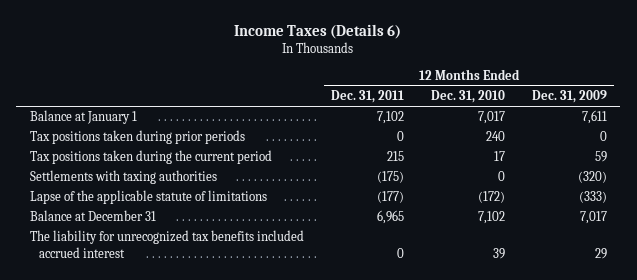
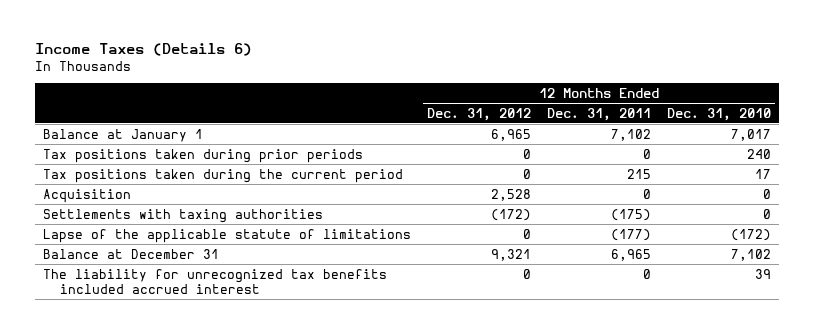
[531,90,607,104] Dec. 31, 2009 -> none
none -> [427,107,532,121] Dec. 31, 2012
none -> [43,188,132,203] Acquisition

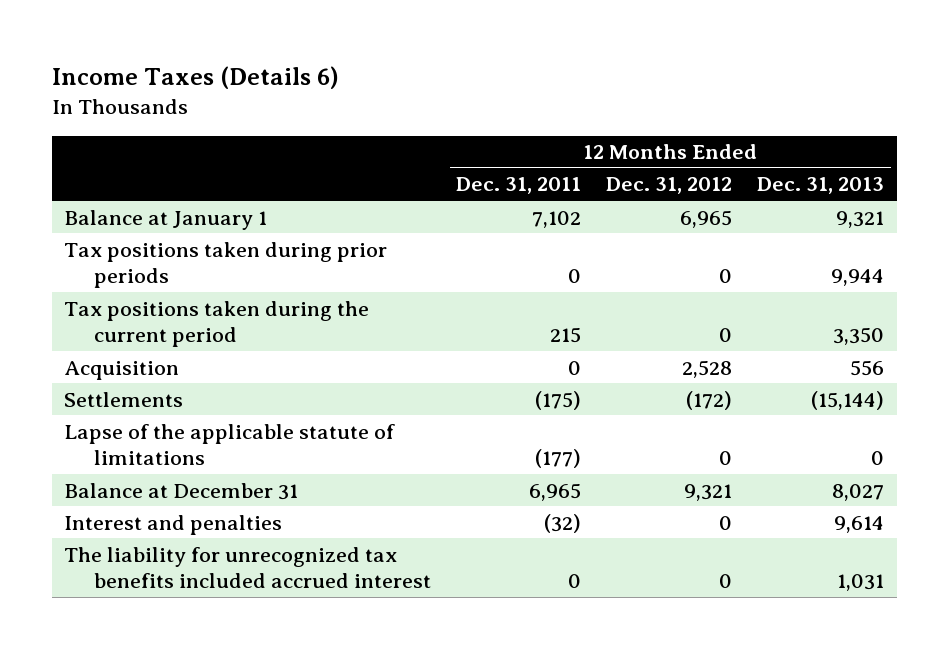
[666,107,771,121] Dec. 31, 2010 -> none
none -> [757,177,885,195] Dec. 31, 2013
[43,208,324,223] Settlements with taxing authorities -> [64,391,184,407] Settlements
none -> [64,514,283,535] Interest and penalties

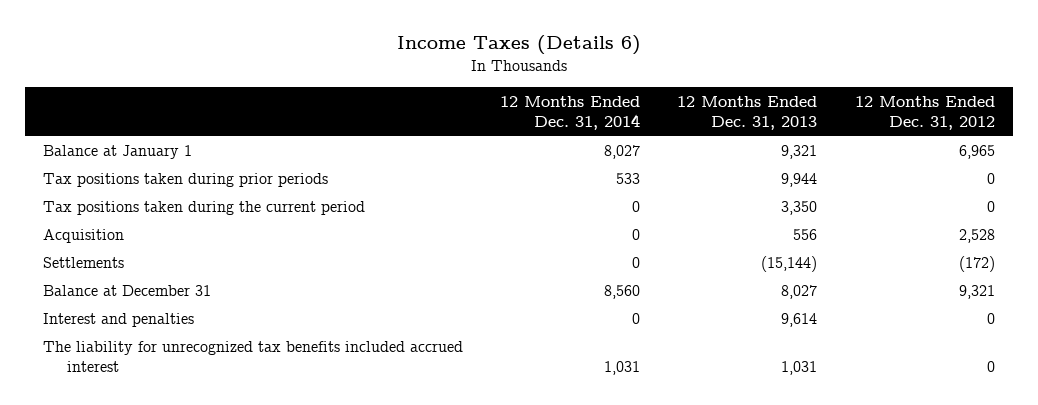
[456,177,582,195] Dec. 31, 2011 -> none
none -> [500,95,641,130] 12 Months Ended Dec. 31, 2014
[64,423,396,466] Lapse of the applicable statute of limitations -> none

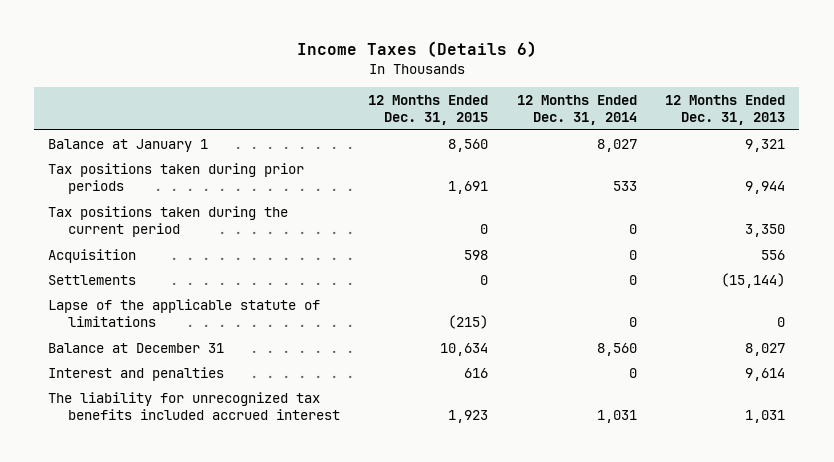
[854,95,995,130] 12 Months Ended Dec. 31, 2012 -> none
none -> [368,94,489,126] 12 Months Ended Dec. 31, 2015
none -> [48,298,321,328] Lapse of the applicable statute of limitations

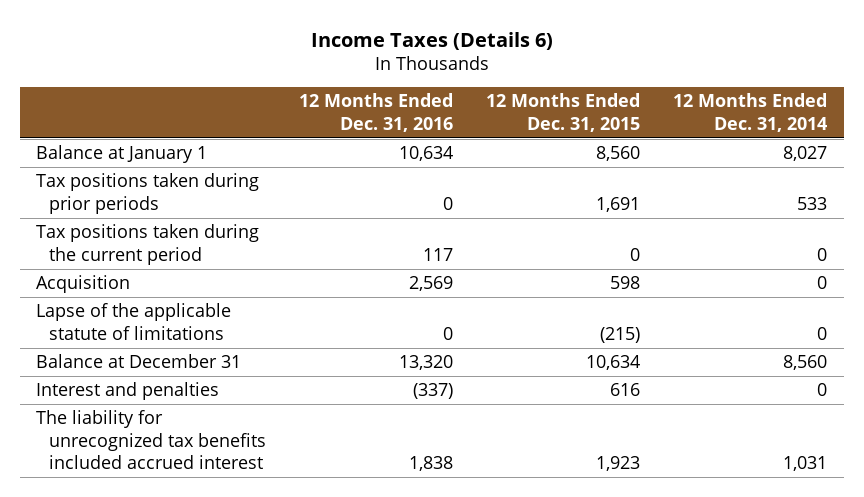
[665,94,786,126] 12 Months Ended Dec. 31, 2013 -> none
none -> [299,93,454,132] 12 Months Ended Dec. 31, 2016
[48,274,137,285] Settlements -> none

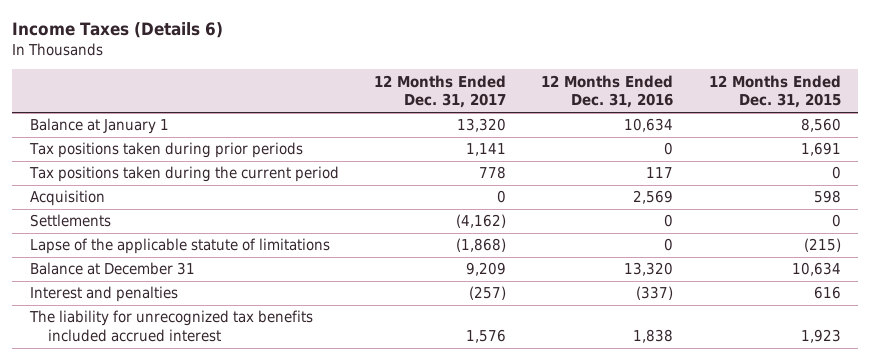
[673,93,828,132] 12 Months Ended Dec. 31, 2014 -> none
none -> [373,74,506,109] 12 Months Ended Dec. 31, 2017
none -> [29,214,111,228] Settlements

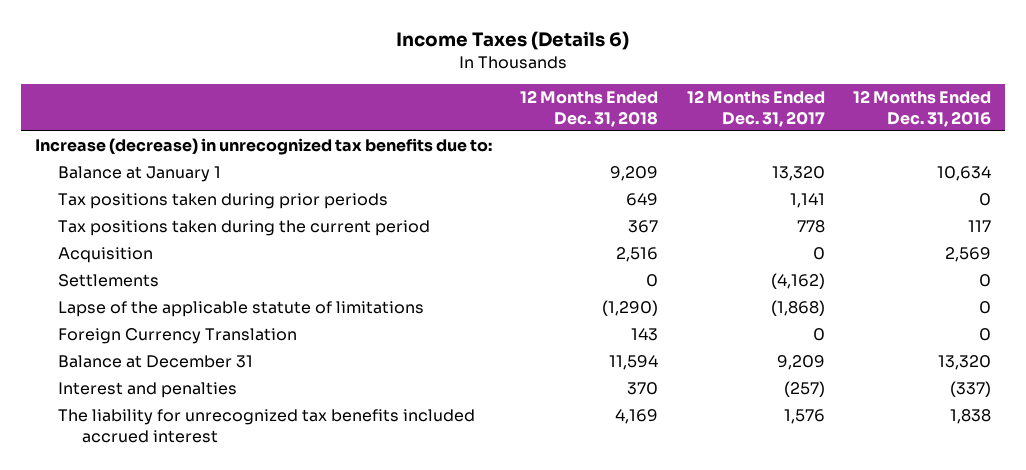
[708,74,841,109] 12 Months Ended Dec. 31, 2015 -> none
none -> [520,90,659,127] 12 Months Ended Dec. 31, 2018
none -> [35,138,493,156] Increase (decrease) in unrecognized tax benefits due to:
none -> [58,328,298,345] Foreign Currency Translation

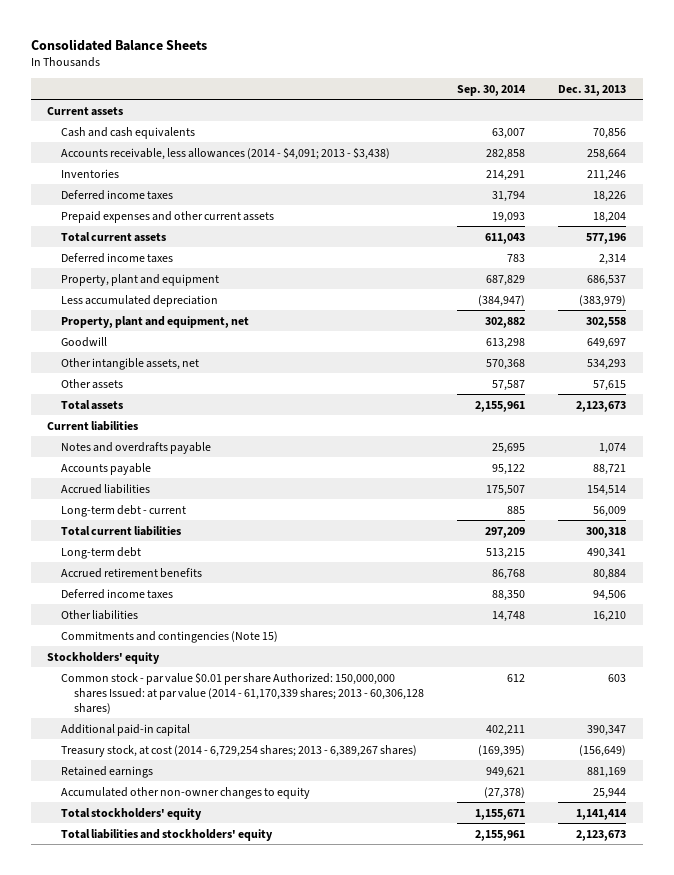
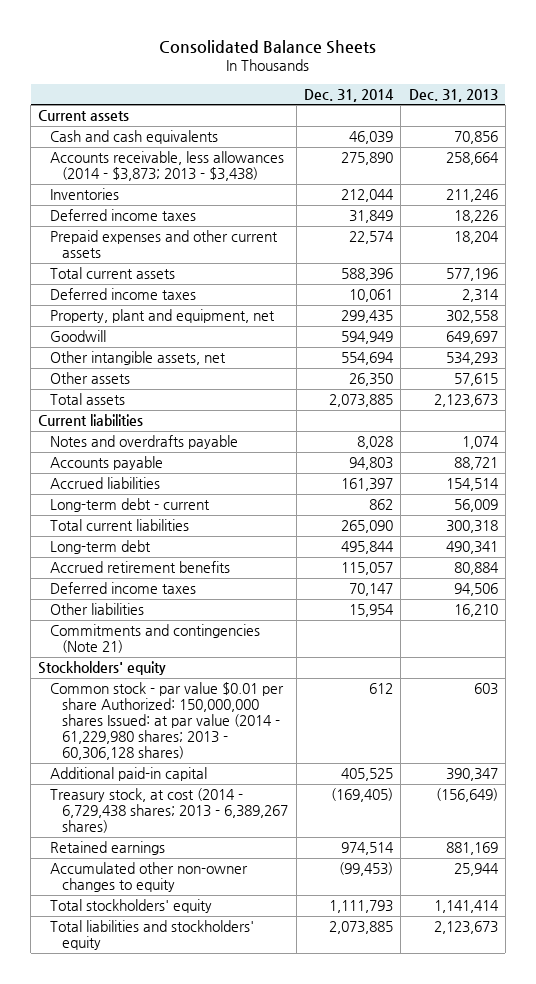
[457,84,527,96] Sep. 30, 2014 -> none
none -> [303,88,394,102] Dec. 31, 2014
[60,147,390,160] Accounts receivable, less allowances (2014 - $4,091; 2013 - $3,438) -> [50,151,285,182] Accounts receivable, less allowances (2014 - $3,873; 2013 - $3,438)
[60,273,219,286] Property, plant and equipment -> none
[60,294,218,307] Less accumulated depreciation -> none
[60,630,278,643] Commitments and contingencies (Note 15) -> [50,624,261,654] Commitments and contingencies (Note 21)
[60,672,425,714] Common stock - par value $0.01 per share Authorized: 150,000,000 shares Issued: at par value (2014 - 61,170,339 shares; 2013 - 60,306,128 shares) -> [50,682,285,761] Common stock - par value $0.01 per share Authorized: 150,000,000 shares Issued: at par value (2014 - 61,229,980 shares; 2013 - 60,306,128 shares)
[60,744,417,757] Treasury stock, at cost (2014 - 6,729,254 shares; 2013 - 6,389,267 shares) -> [50,788,289,834] Treasury stock, at cost (2014 - 6,729,438 shares; 2013 - 6,389,267 shares)

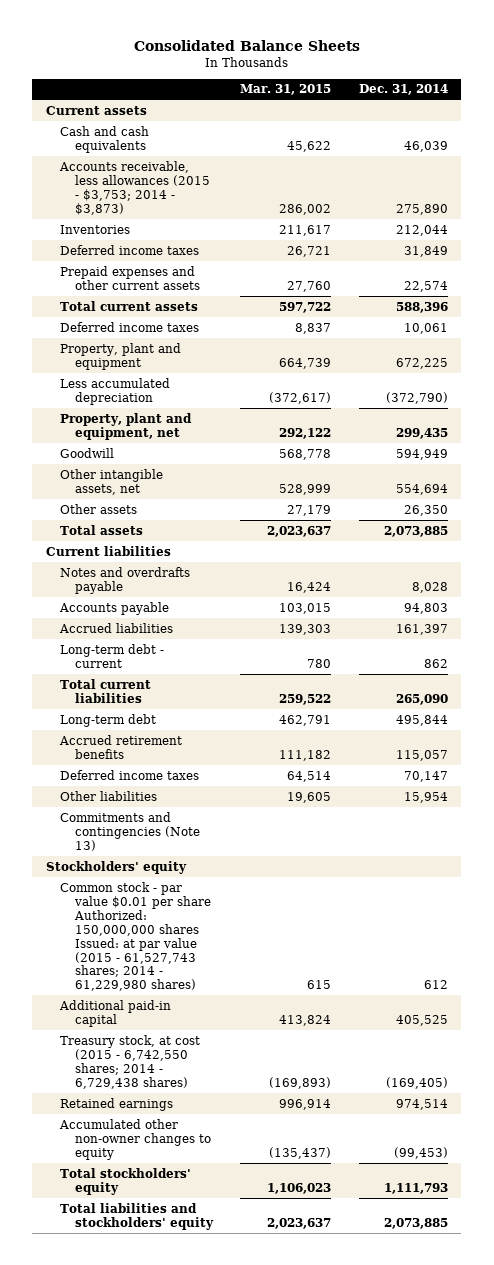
[408,88,498,102] Dec. 31, 2013 -> none
none -> [240,84,332,96] Mar. 31, 2015
[50,151,285,182] Accounts receivable, less allowances (2014 - $3,873; 2013 - $3,438) -> [59,160,210,215] Accounts receivable, less allowances (2015 - $3,753; 2014 - $3,873)
none -> [60,342,182,370] Property, plant and equipment
none -> [60,377,171,405] Less accumulated depreciation
[50,624,261,654] Commitments and contingencies (Note 21) -> [60,811,200,851] Commitments and contingencies (Note 13)
[50,682,285,761] Common stock - par value $0.01 per share Authorized: 150,000,000 shares Issued: at par value (2014 - 61,229,980 shares; 2013 - 60,306,128 shares) -> [60,881,211,992] Common stock - par value $0.01 per share Authorized: 150,000,000 shares Issued: at par value (2015 - 61,527,743 shares; 2014 - 61,229,980 shares)
[50,788,289,834] Treasury stock, at cost (2014 - 6,729,438 shares; 2013 - 6,389,267 shares) -> [60,1034,201,1089] Treasury stock, at cost (2015 - 6,742,550 shares; 2014 - 6,729,438 shares)

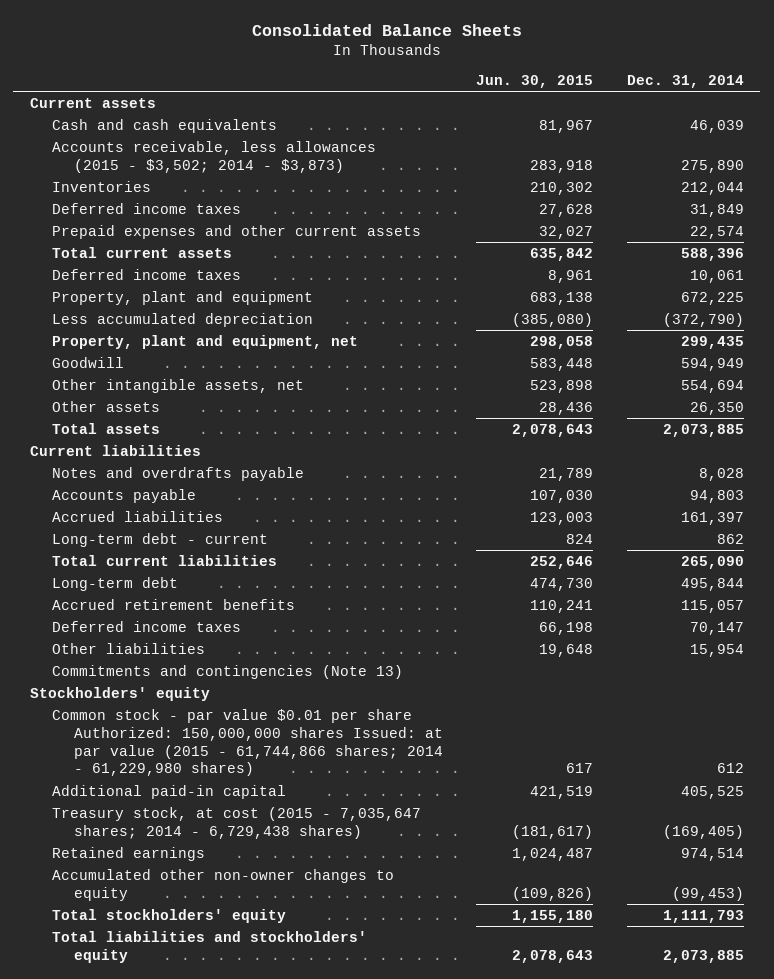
[240,84,332,96] Mar. 31, 2015 -> none
none -> [476,74,594,88] Jun. 30, 2015
[59,160,210,215] Accounts receivable, less allowances (2015 - $3,753; 2014 - $3,873) -> [52,140,377,173] Accounts receivable, less allowances (2015 - $3,502; 2014 - $3,873)
[60,881,211,992] Common stock - par value $0.01 per share Authorized: 150,000,000 shares Issued: at par value (2015 - 61,527,743 shares; 2014 - 61,229,980 shares) -> [52,708,444,777] Common stock - par value $0.01 per share Authorized: 150,000,000 shares Issued: at par value (2015 - 61,744,866 shares; 2014 - 61,229,980 shares)
[60,1034,201,1089] Treasury stock, at cost (2015 - 6,742,550 shares; 2014 - 6,729,438 shares) -> [52,806,422,839] Treasury stock, at cost (2015 - 7,035,647 shares; 2014 - 6,729,438 shares)

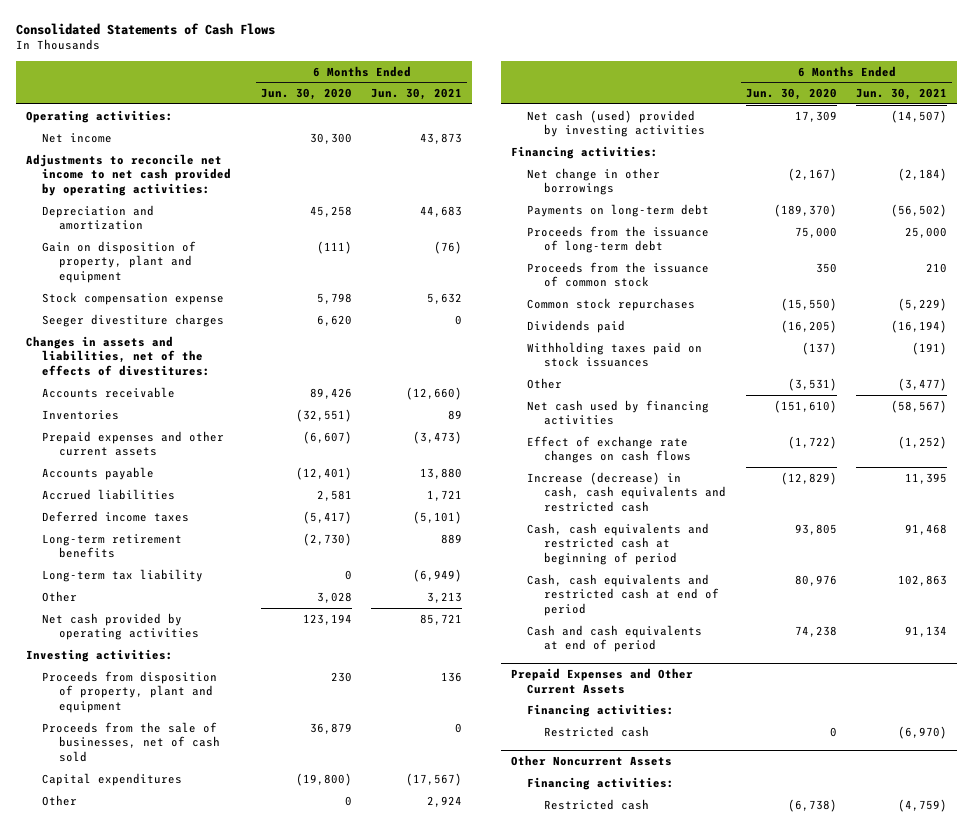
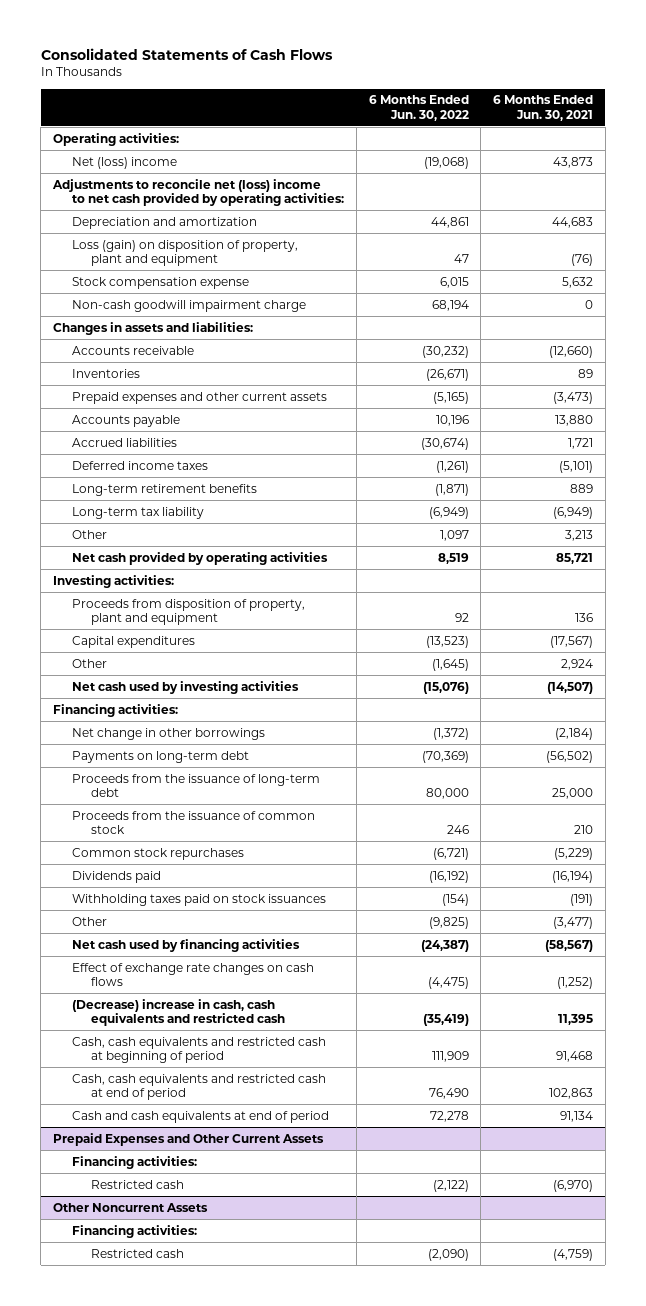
[260,88,352,101] Jun. 30, 2020 -> none
none -> [368,95,469,121] 6 Months Ended Jun. 30, 2022
[42,132,113,143] Net income -> [72,156,178,169] Net (loss) income
[25,153,232,196] Adjustments to reconcile net income to net cash provided by operating activities: -> [52,178,345,206] Adjustments to reconcile net (loss) income to net cash provided by operating activities:
[42,240,197,283] Gain on disposition of property, plant and equipment -> [72,239,299,266] Loss (gain) on disposition of property, plant and equipment
[42,313,225,327] Seeger divestiture charges -> [72,299,307,312] Non-cash goodwill impairment charge
[25,335,211,376] Changes in assets and liabilities, net of the effects of divestitures: -> [53,321,254,335] Changes in assets and liabilities:
[42,721,221,762] Proceeds from the sale of businesses, net of cash sold -> none
[527,109,706,138] Net cash (used) provided by investing activities -> [72,680,300,694] Net cash used by investing activities
[527,471,727,512] Increase (decrease) in cash, cash equivalents and restricted cash -> [72,998,286,1026] (Decrease) increase in cash, cash equivalents and restricted cash

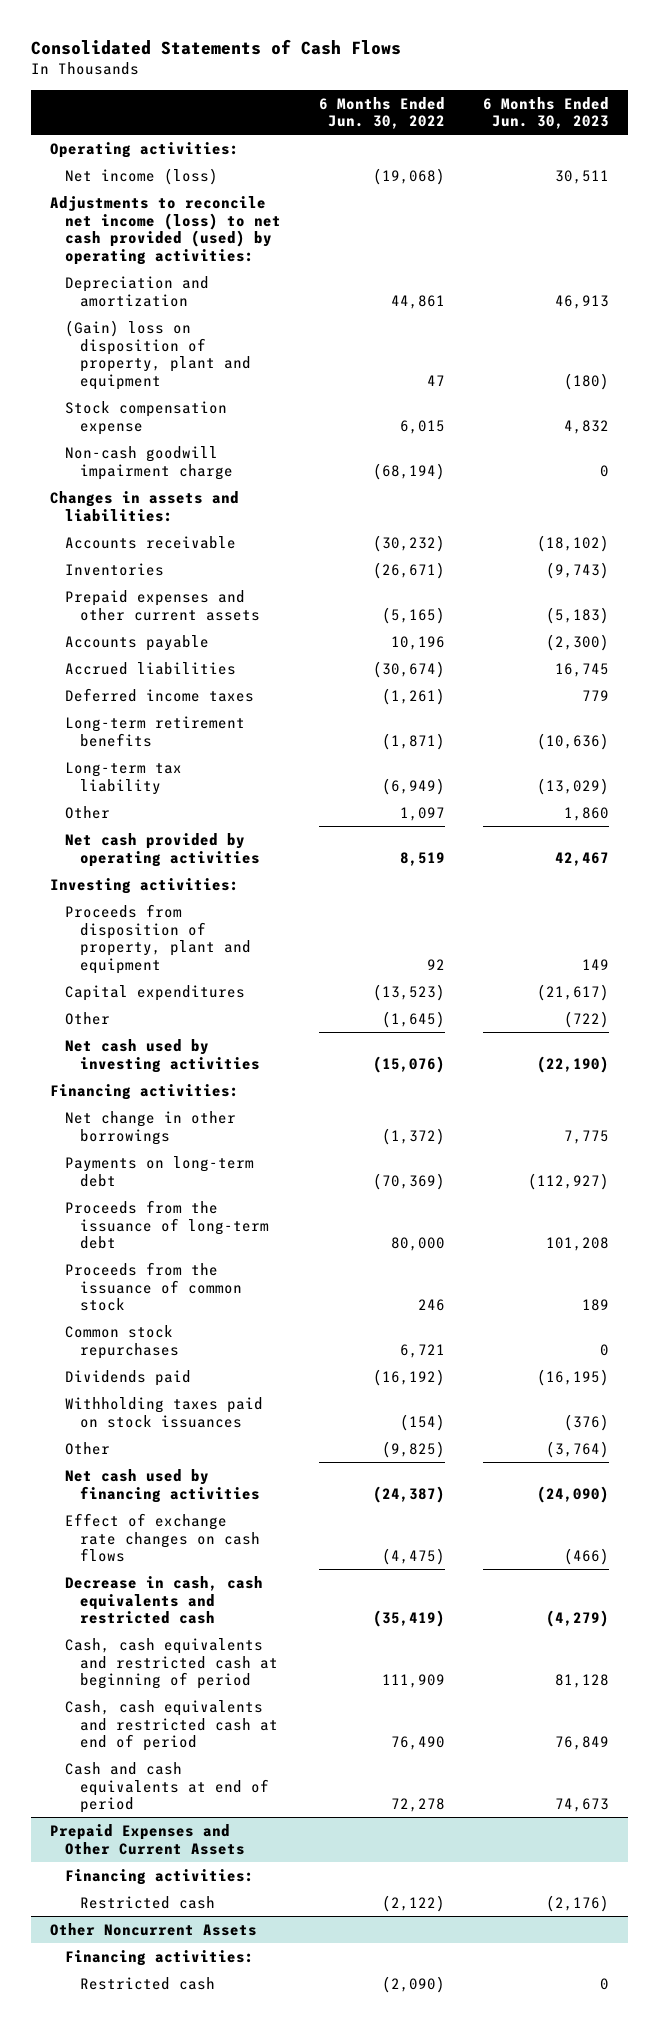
[493,95,594,121] 6 Months Ended Jun. 30, 2021 -> none
none -> [482,96,609,130] 6 Months Ended Jun. 30, 2023
[72,156,178,169] Net (loss) income -> [64,167,218,185] Net income (loss)
[52,178,345,206] Adjustments to reconcile net (loss) income to net cash provided by operating activities: -> [49,195,281,265] Adjustments to reconcile net income (loss) to net cash provided (used) by operating activities:
[72,239,299,266] Loss (gain) on disposition of property, plant and equipment -> [64,319,251,390] (Gain) loss on disposition of property, plant and equipment
[431,299,469,311] 68,194 -> [372,462,445,480] (68,194)
[432,847,469,860] (6,721) -> [399,1343,445,1358] 6,721
[72,998,286,1026] (Decrease) increase in cash, cash equivalents and restricted cash -> [64,1575,263,1625] Decrease in cash, cash equivalents and restricted cash

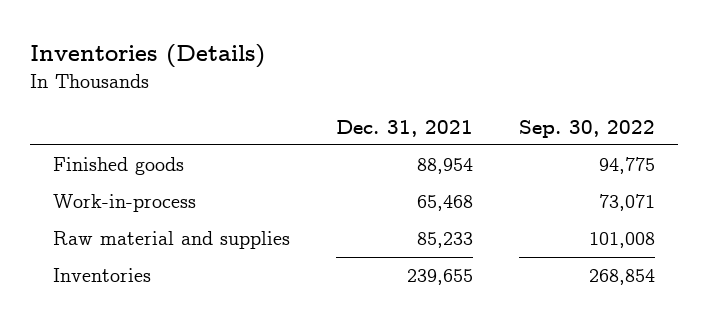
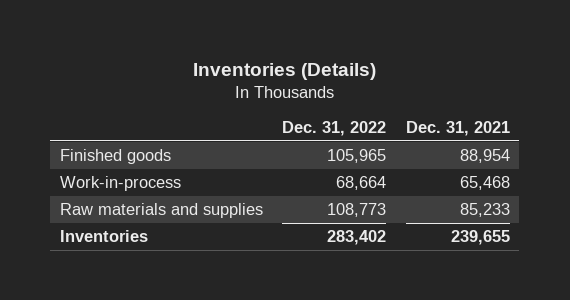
[519,119,656,138] Sep. 30, 2022 -> none
none -> [282,121,387,137] Dec. 31, 2022
[53,231,291,250] Raw material and supplies -> [59,202,263,218] Raw materials and supplies

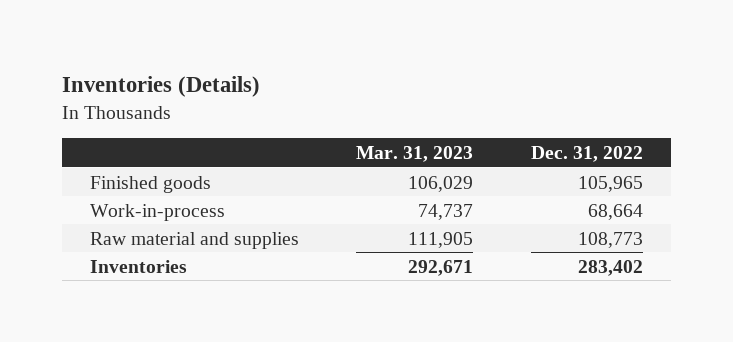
[405,121,510,137] Dec. 31, 2021 -> none
none -> [356,146,474,163] Mar. 31, 2023
[59,202,263,218] Raw materials and supplies -> [90,231,300,249] Raw material and supplies

